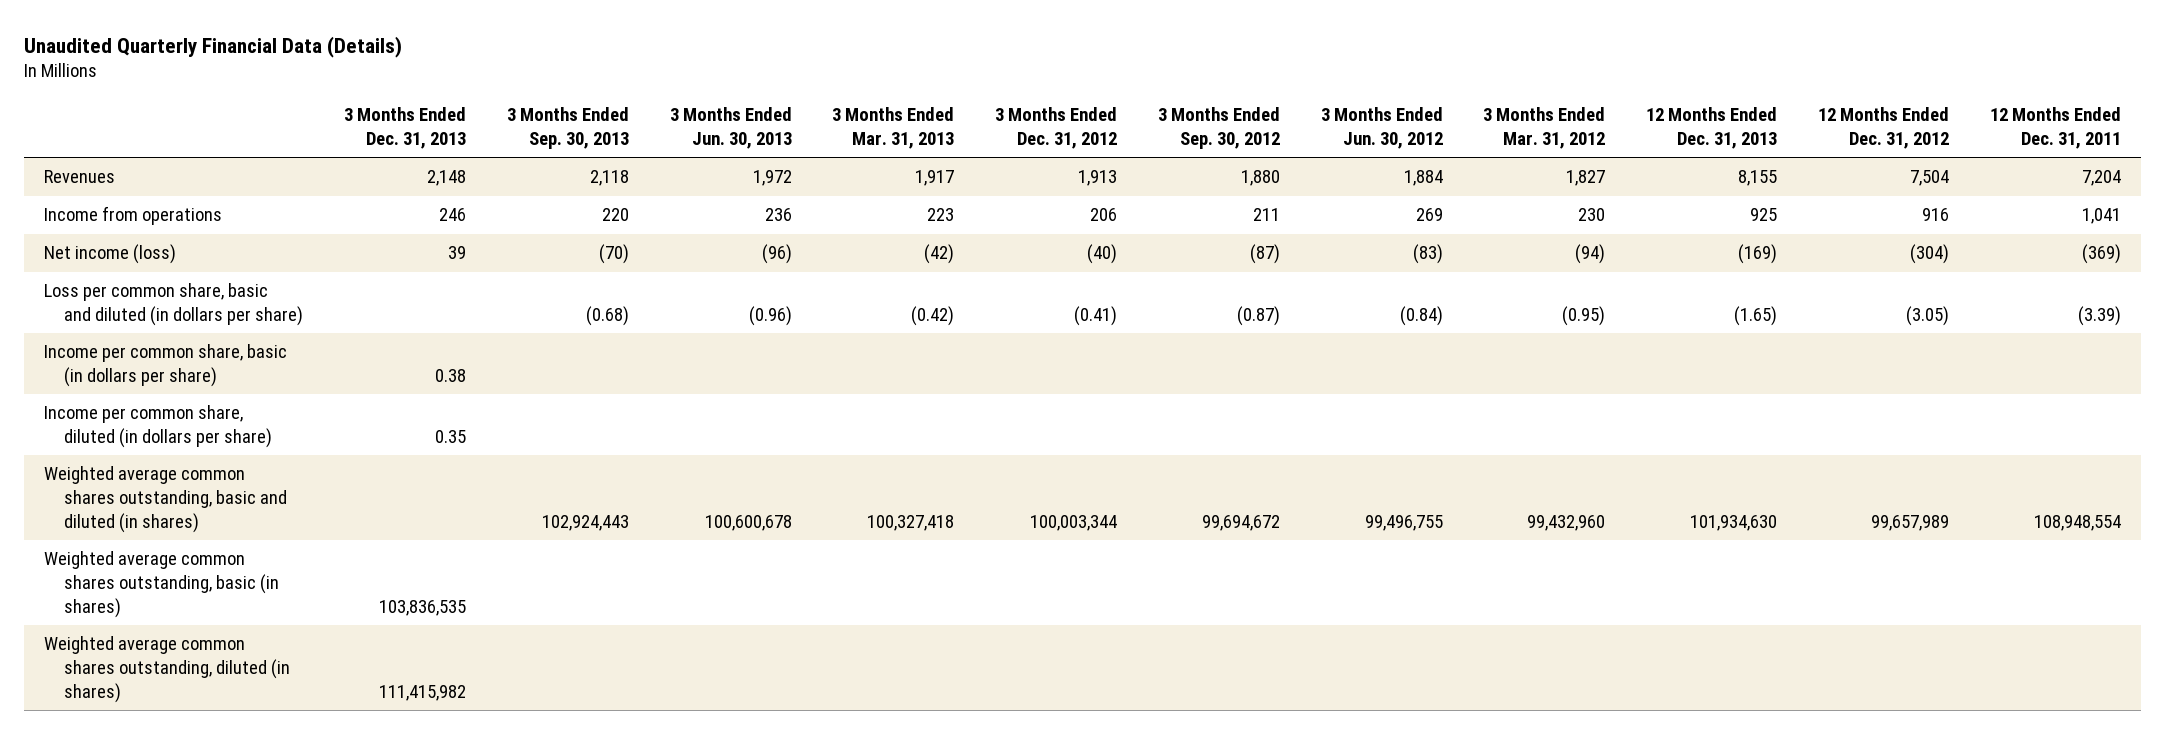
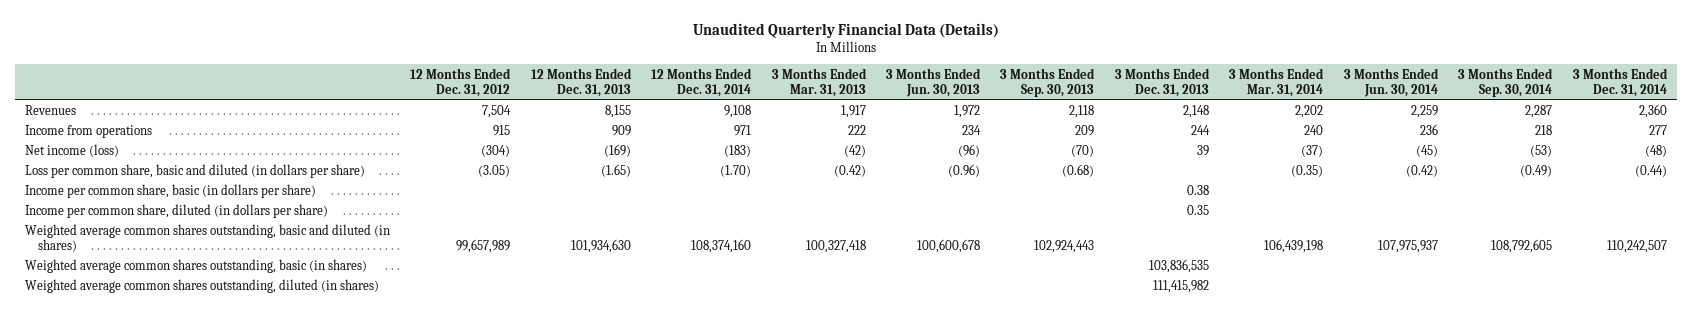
[995,107,1118,149] 3 Months Ended Dec. 31, 2012 -> none
[1157,107,1280,149] 3 Months Ended Sep. 30, 2012 -> none
[1320,107,1443,149] 3 Months Ended Jun. 30, 2012 -> none
[1483,107,1606,149] 3 Months Ended Mar. 31, 2012 -> none
[1989,107,2121,149] 12 Months Ended Dec. 31, 2011 -> none
none -> [651,67,753,97] 12 Months Ended Dec. 31, 2014
none -> [1229,67,1325,97] 3 Months Ended Mar. 31, 2014
none -> [1343,67,1439,97] 3 Months Ended Jun. 30, 2014
none -> [1458,67,1554,97] 3 Months Ended Sep. 30, 2014
none -> [1572,67,1668,97] 3 Months Ended Dec. 31, 2014
[438,208,466,222] 246 -> [1190,125,1210,136] 244
[601,208,629,222] 220 -> [1075,125,1095,137] 209
[764,208,792,222] 236 -> [962,125,982,136] 234
[927,208,955,222] 223 -> [847,125,866,136] 222
[1750,208,1778,222] 925 -> [611,125,631,137] 909
[1922,208,1950,222] 916 -> [493,125,511,137] 915

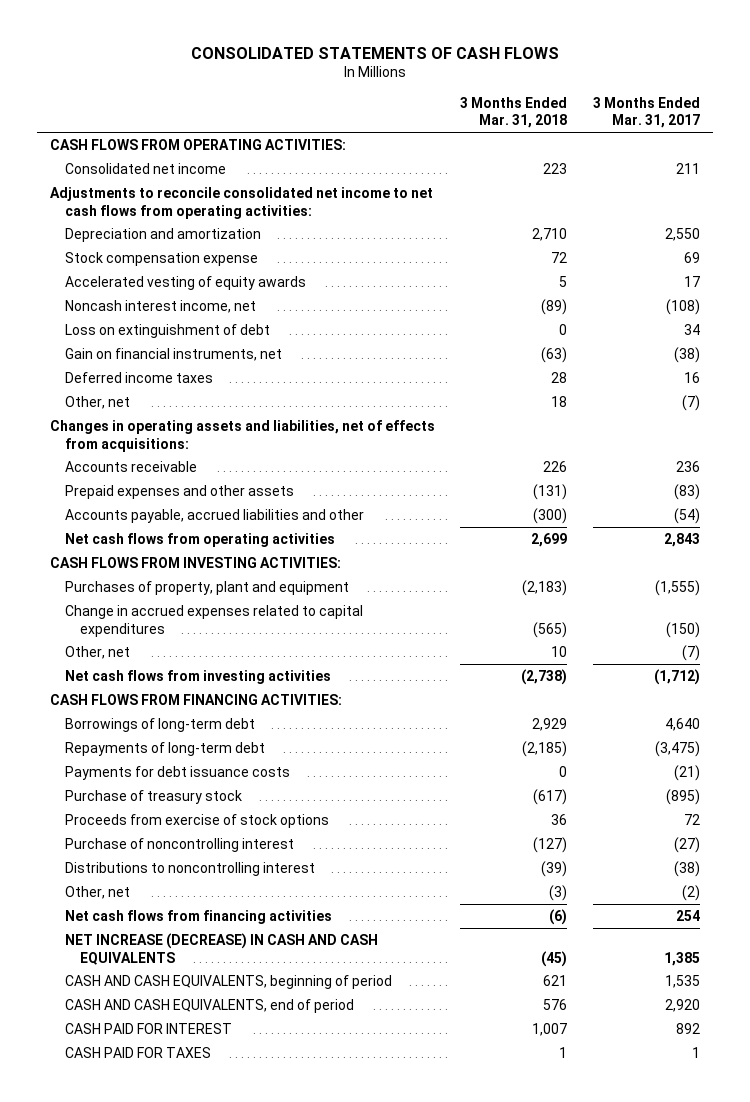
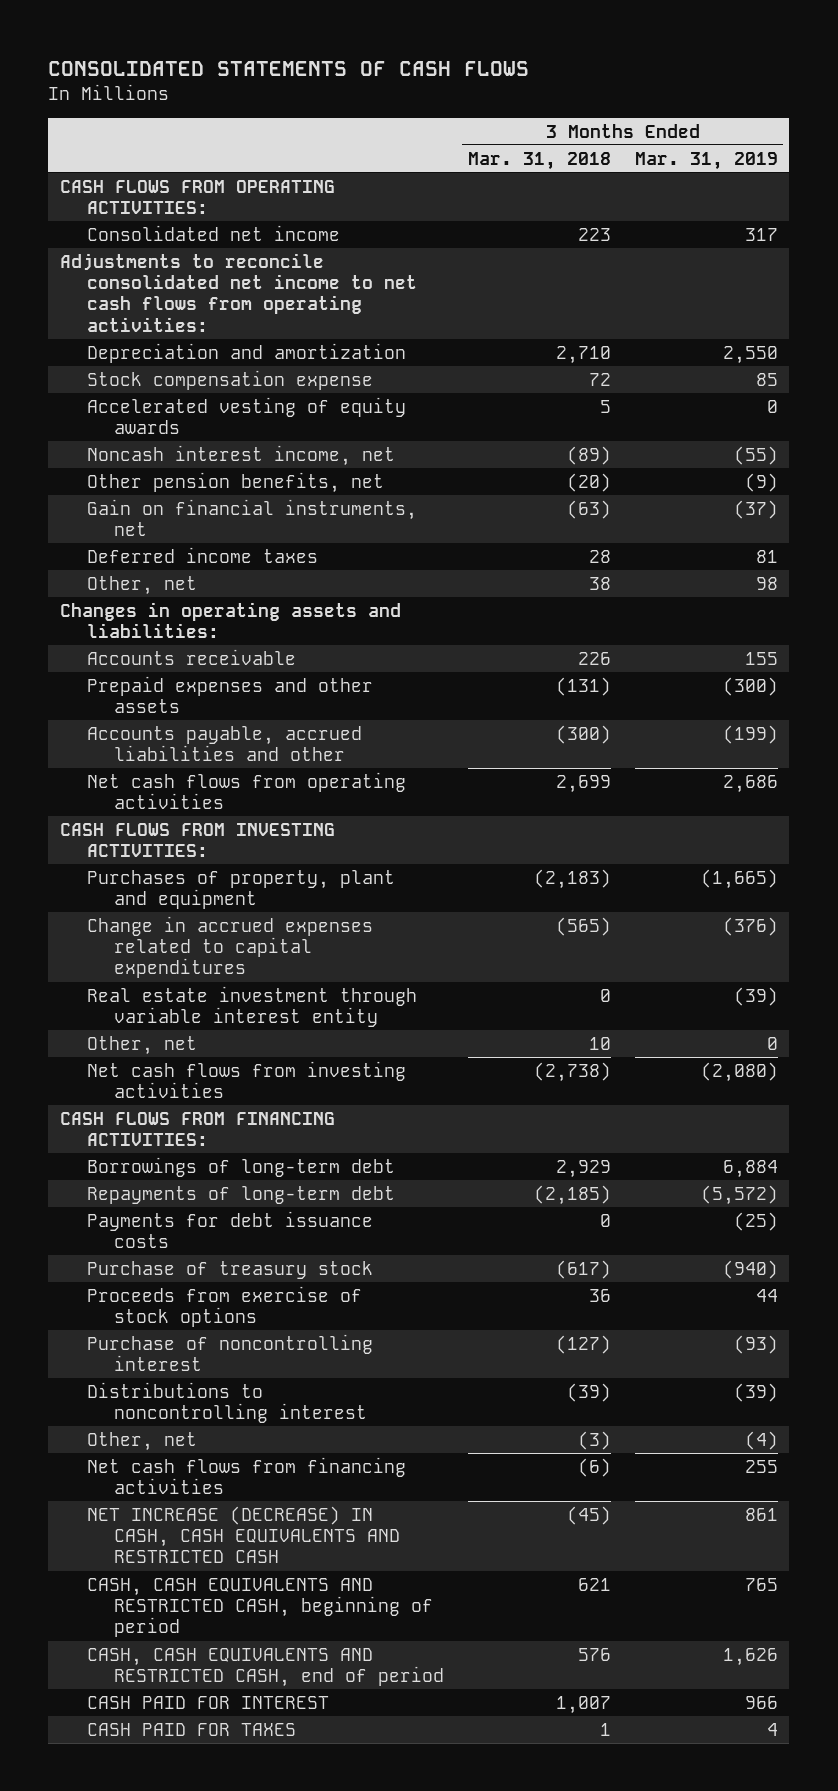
[592,96,700,129] 3 Months Ended Mar. 31, 2017 -> none
none -> [634,151,778,170] Mar. 31, 2019
[64,323,270,338] Loss on extinguishment of debt -> none
none -> [87,471,385,493] Other pension benefits, net
[551,395,568,407] 18 -> [589,576,612,590] 38
[49,419,435,452] Changes in operating assets and liabilities, net of effects from acquisitions: -> [60,601,402,639] Changes in operating assets and liabilities:
none -> [87,985,418,1028] Real estate investment through variable interest entity
[64,932,378,965] NET INCREASE (DECREASE) IN CASH AND CASH EQUIVALENTS -> [87,1505,401,1564] NET INCREASE (DECREASE) IN CASH, CASH EQUIVALENTS AND RESTRICTED CASH
[64,974,392,989] CASH AND CASH EQUIVALENTS, beginning of period -> [87,1577,434,1638] CASH, CASH EQUIVALENTS AND RESTRICTED CASH, beginning of period
[64,998,354,1013] CASH AND CASH EQUIVALENTS, end of period -> [87,1647,445,1688] CASH, CASH EQUIVALENTS AND RESTRICTED CASH, end of period

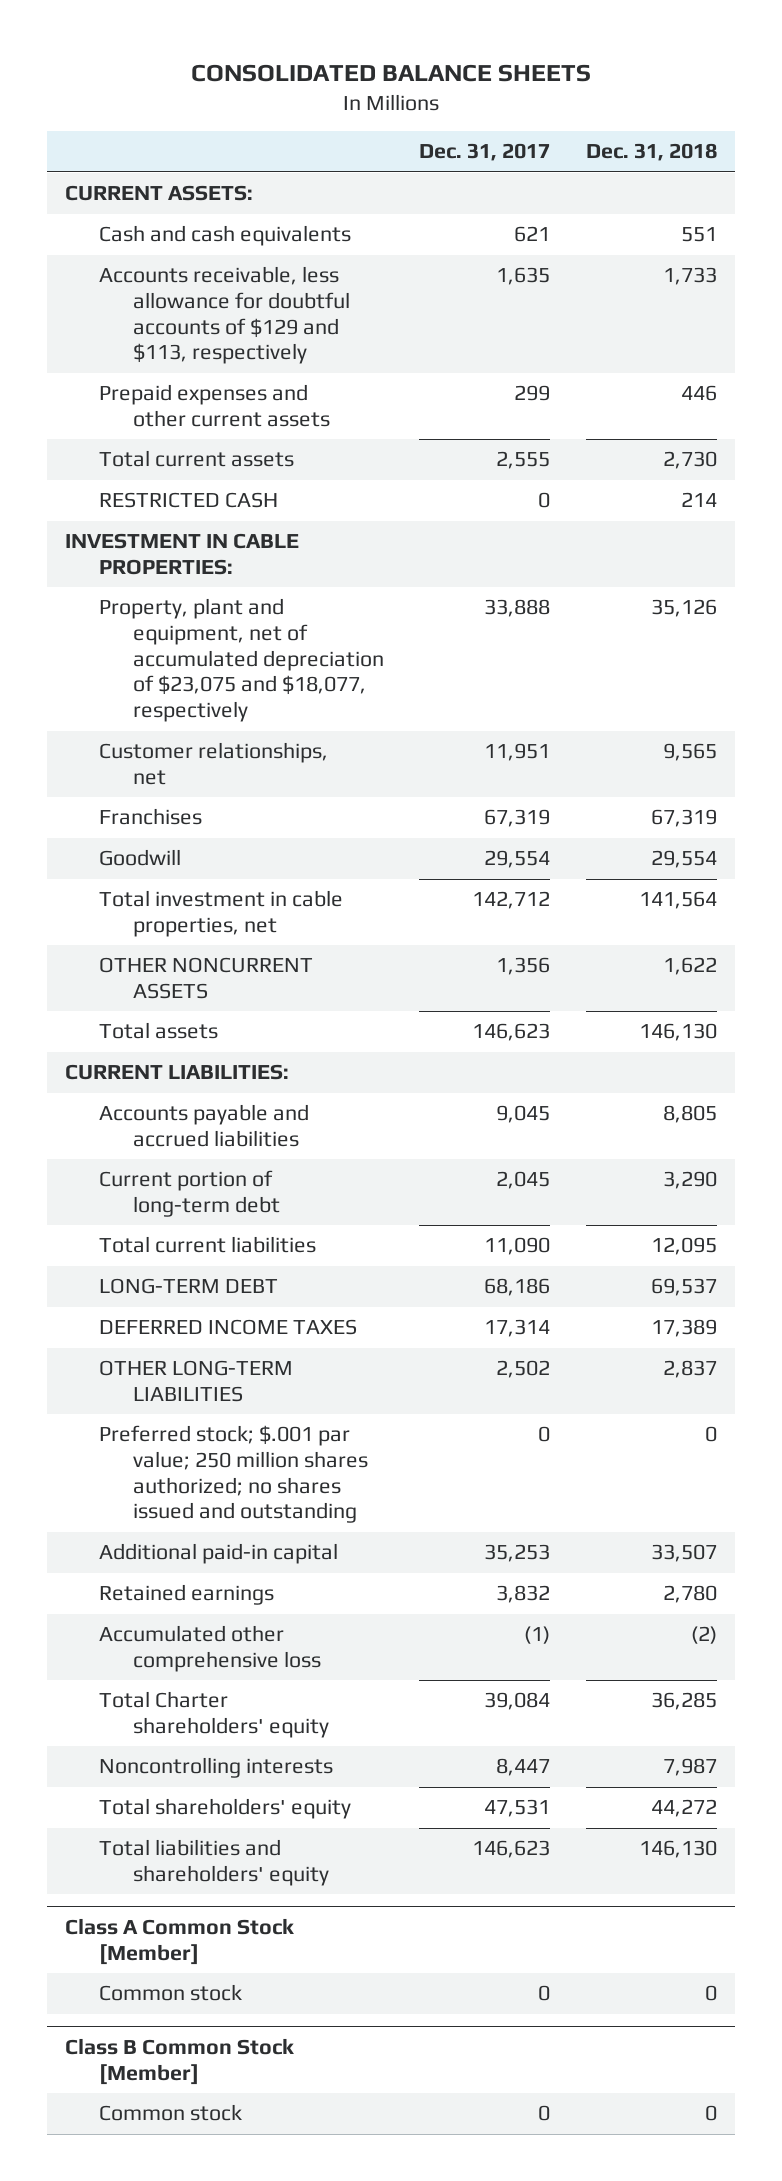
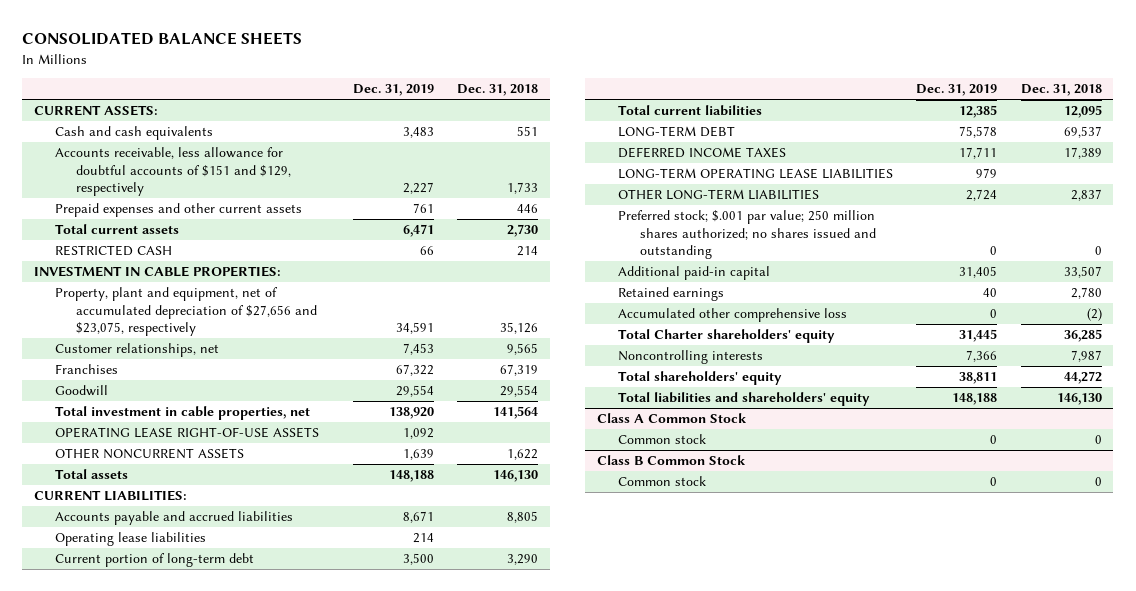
[419,143,551,162] Dec. 31, 2017 -> none
none -> [353,84,435,97] Dec. 31, 2019
[99,266,350,365] Accounts receivable, less allowance for doubtful accounts of $129 and $113, respectively -> [55,147,292,197] Accounts receivable, less allowance for doubtful accounts of $151 and $129, respectively
[99,598,384,723] Property, plant and equipment, net of accumulated depreciation of $23,075 and $18,077, respectively -> [55,287,318,337] Property, plant and equipment, net of accumulated depreciation of $27,656 and $23,075, respectively
none -> [55,427,320,439] OPERATING LEASE RIGHT-OF-USE ASSETS
none -> [55,532,207,547] Operating lease liabilities
none -> [618,168,894,180] LONG-TERM OPERATING LEASE LIABILITIES
[65,1918,295,1965] Class A Common Stock [Member] -> [597,413,748,424] Class A Common Stock
[65,2038,295,2085] Class B Common Stock [Member] -> [597,455,747,466] Class B Common Stock

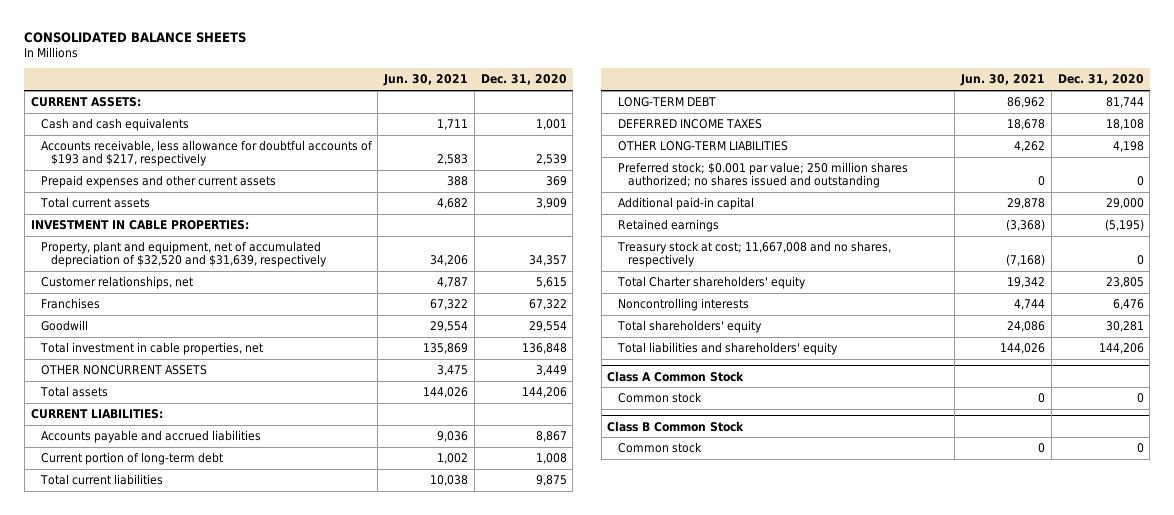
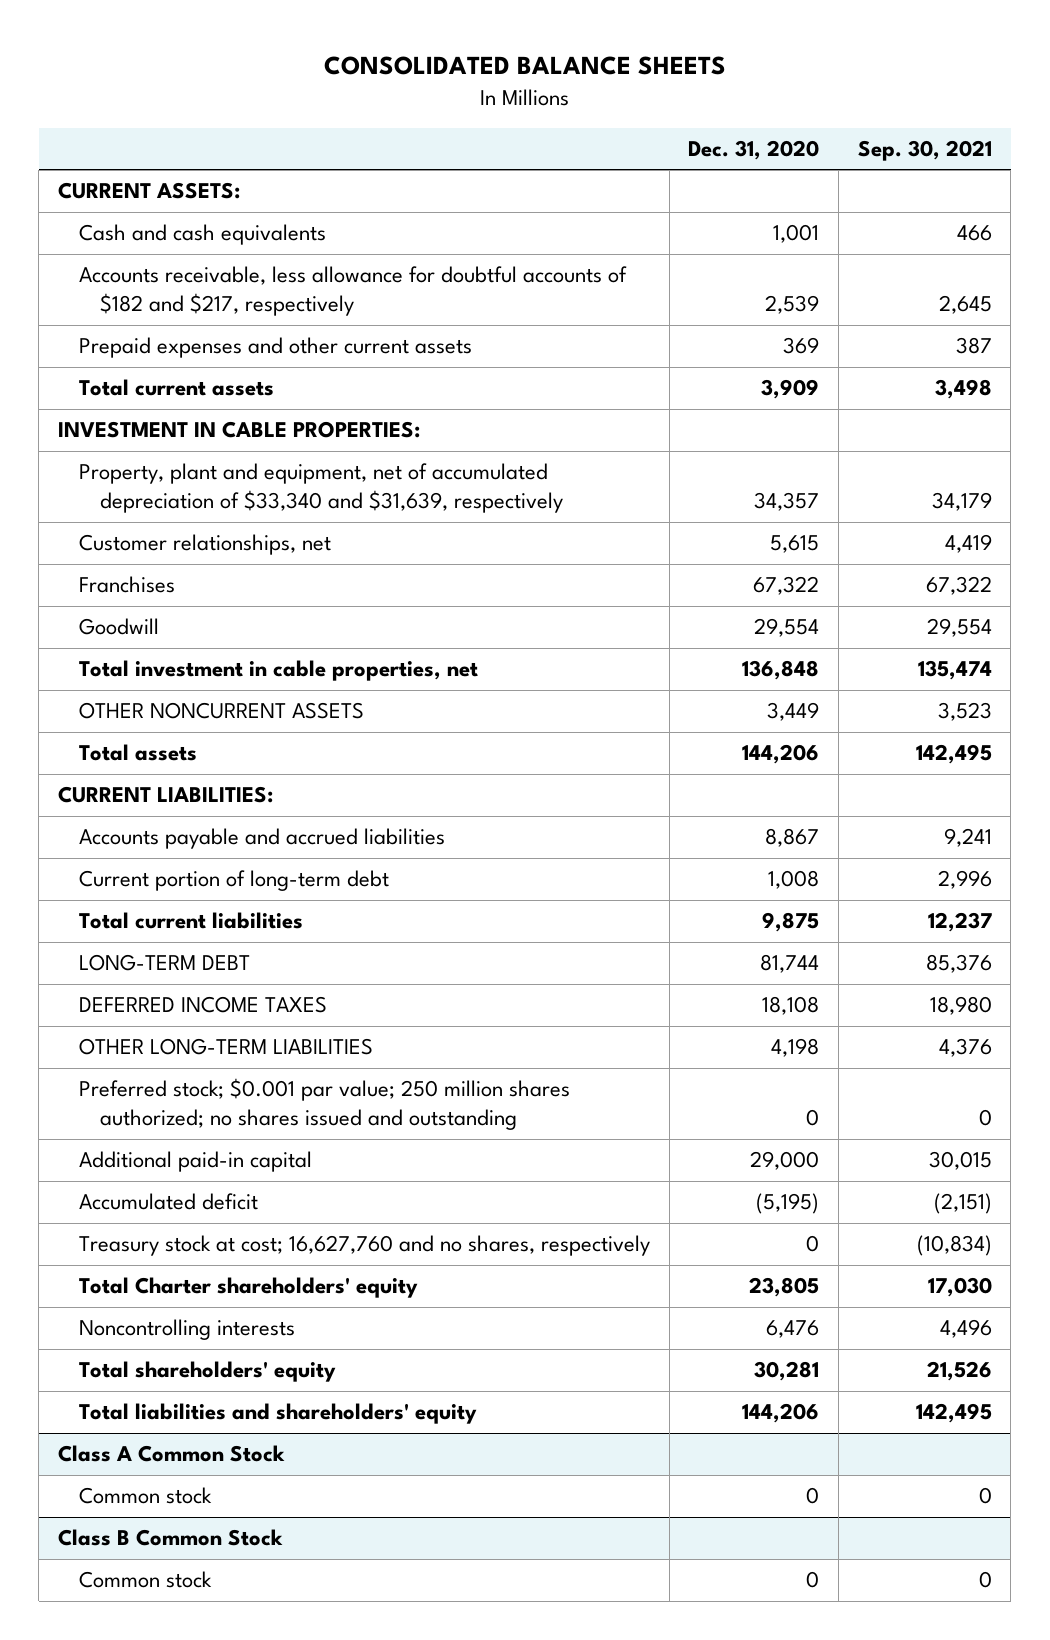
[383,74,469,87] Jun. 30, 2021 -> none
none -> [857,139,992,161] Sep. 30, 2021
[40,139,373,167] Accounts receivable, less allowance for doubtful accounts of $193 and $217, respectively -> [79,266,628,317] Accounts receivable, less allowance for doubtful accounts of $182 and $217, respectively
[40,240,327,268] Property, plant and equipment, net of accumulated depreciation of $32,520 and $31,639, respectively -> [79,463,564,514] Property, plant and equipment, net of accumulated depreciation of $33,340 and $31,639, respectively
[617,218,719,232] Retained earnings -> [79,1193,259,1211] Accumulated deficit
[616,240,891,268] Treasury stock at cost; 11,667,008 and no shares, respectively -> [79,1235,651,1257] Treasury stock at cost; 16,627,760 and no shares, respectively

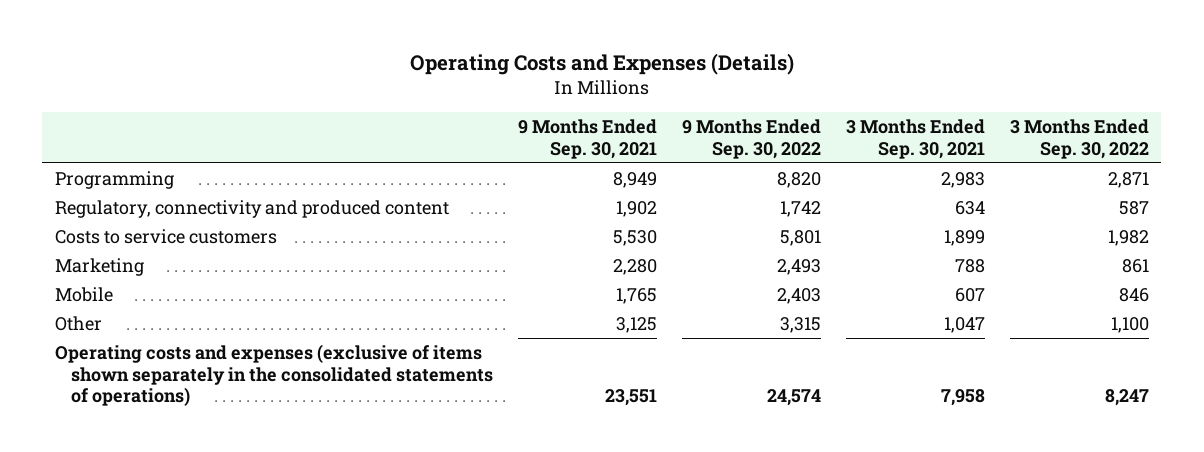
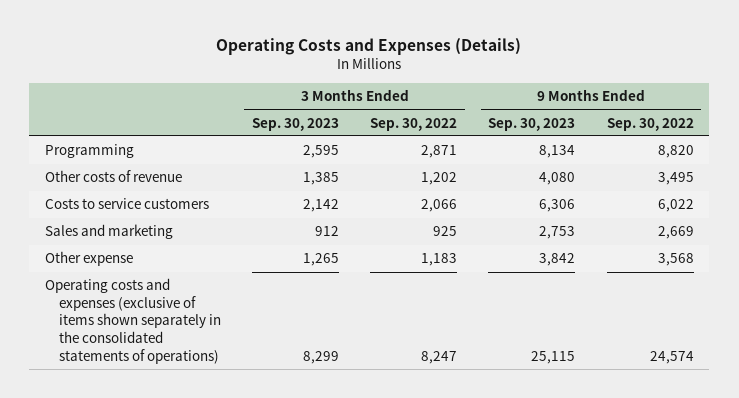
[518,119,658,160] 9 Months Ended Sep. 30, 2021 -> none
[845,119,985,160] 3 Months Ended Sep. 30, 2021 -> none
none -> [251,117,339,131] Sep. 30, 2023
none -> [488,117,576,131] Sep. 30, 2023
[54,199,449,218] Regulatory, connectivity and produced content -> none
[54,286,113,302] Mobile -> none
none -> [45,170,183,183] Other costs of revenue
[779,229,821,246] 5,801 -> [657,199,694,213] 6,022
[1107,229,1149,246] 1,982 -> [421,199,458,213] 2,066
[54,257,144,276] Marketing -> [45,224,174,240] Sales and marketing
[776,258,821,275] 2,493 -> [657,226,694,240] 2,669
[1121,258,1149,273] 861 -> [433,226,458,237] 925
[54,315,102,331] Other -> [45,251,134,267] Other expense
[779,316,821,333] 3,315 -> [657,253,694,267] 3,568
[1110,316,1149,333] 1,100 -> [421,253,458,267] 1,183

